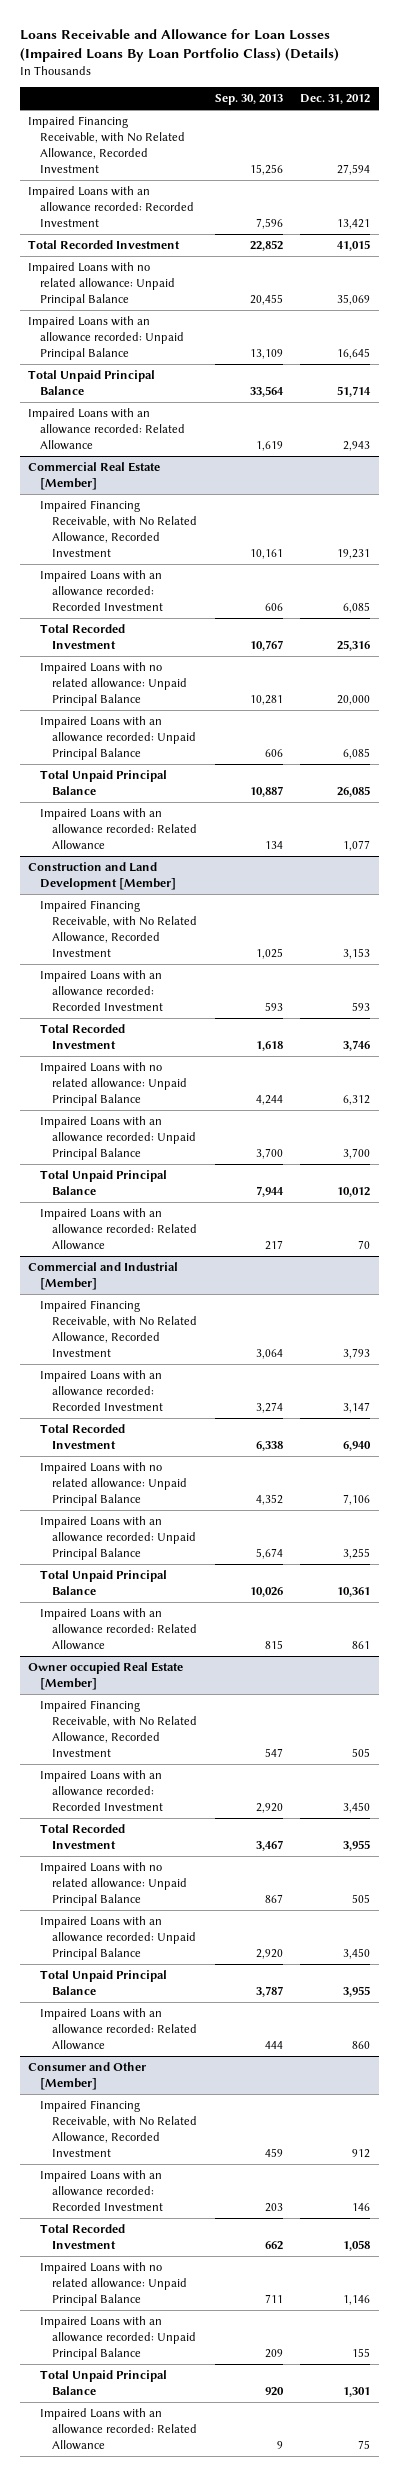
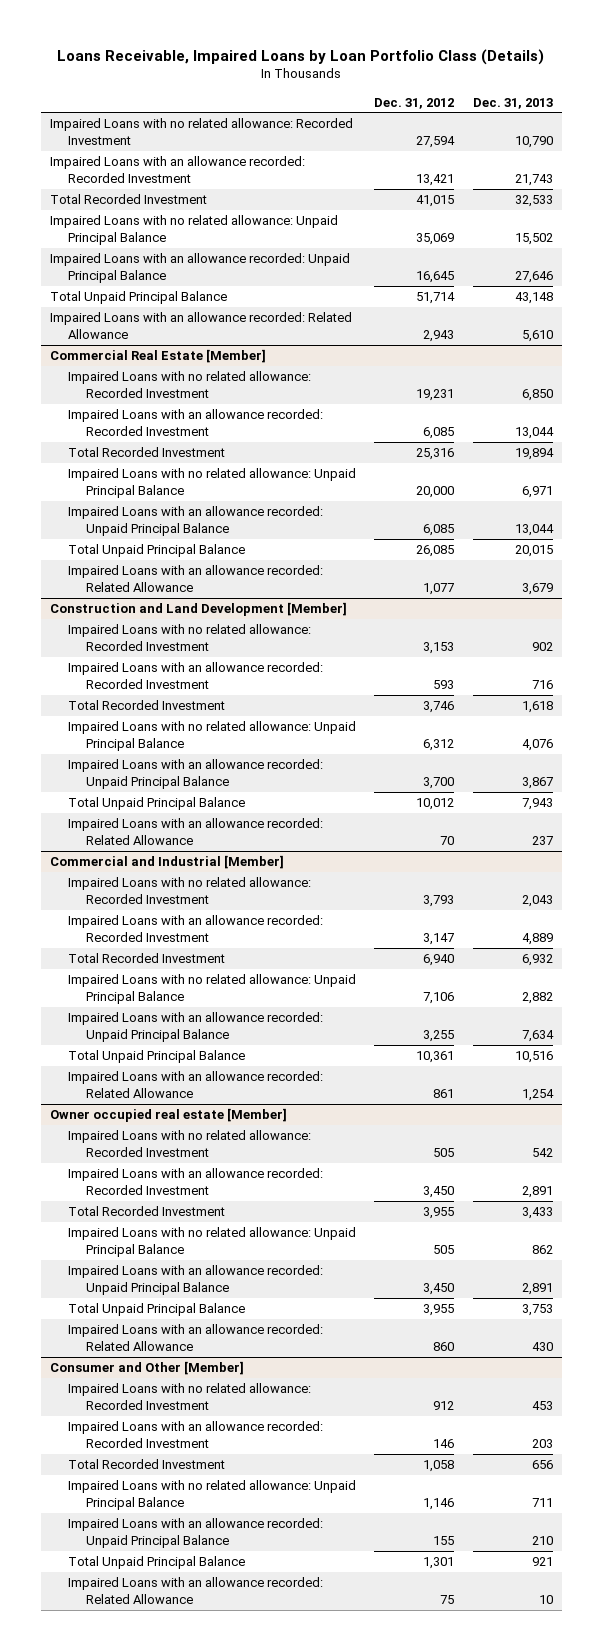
[19,28,339,62] Loans Receivable and Allowance for Loan Losses (Impaired Loans By Loan Portfolio Class) (Details) -> [57,48,545,65] Loans Receivable, Impaired Loans by Loan Portfolio Class (Details)
[214,94,283,106] Sep. 30, 2013 -> none
none -> [472,97,553,109] Dec. 31, 2013
[28,116,186,173] Impaired Financing Receivable, with No Related Allowance, Recorded Investment -> [49,118,353,145] Impaired Loans with no related allowance: Recorded Investment
[40,500,198,557] Impaired Financing Receivable, with No Related Allowance, Recorded Investment -> [67,371,311,398] Impaired Loans with no related allowance: Recorded Investment
[40,900,198,957] Impaired Financing Receivable, with No Related Allowance, Recorded Investment -> [67,624,311,651] Impaired Loans with no related allowance: Recorded Investment
[40,1300,198,1357] Impaired Financing Receivable, with No Related Allowance, Recorded Investment -> [67,877,311,904] Impaired Loans with no related allowance: Recorded Investment
[28,1662,184,1691] Owner occupied Real Estate [Member] -> [49,1108,287,1123] Owner occupied real estate [Member]
[40,1700,198,1757] Impaired Financing Receivable, with No Related Allowance, Recorded Investment -> [67,1130,311,1157] Impaired Loans with no related allowance: Recorded Investment
[40,2100,198,2157] Impaired Financing Receivable, with No Related Allowance, Recorded Investment -> [67,1383,311,1410] Impaired Loans with no related allowance: Recorded Investment

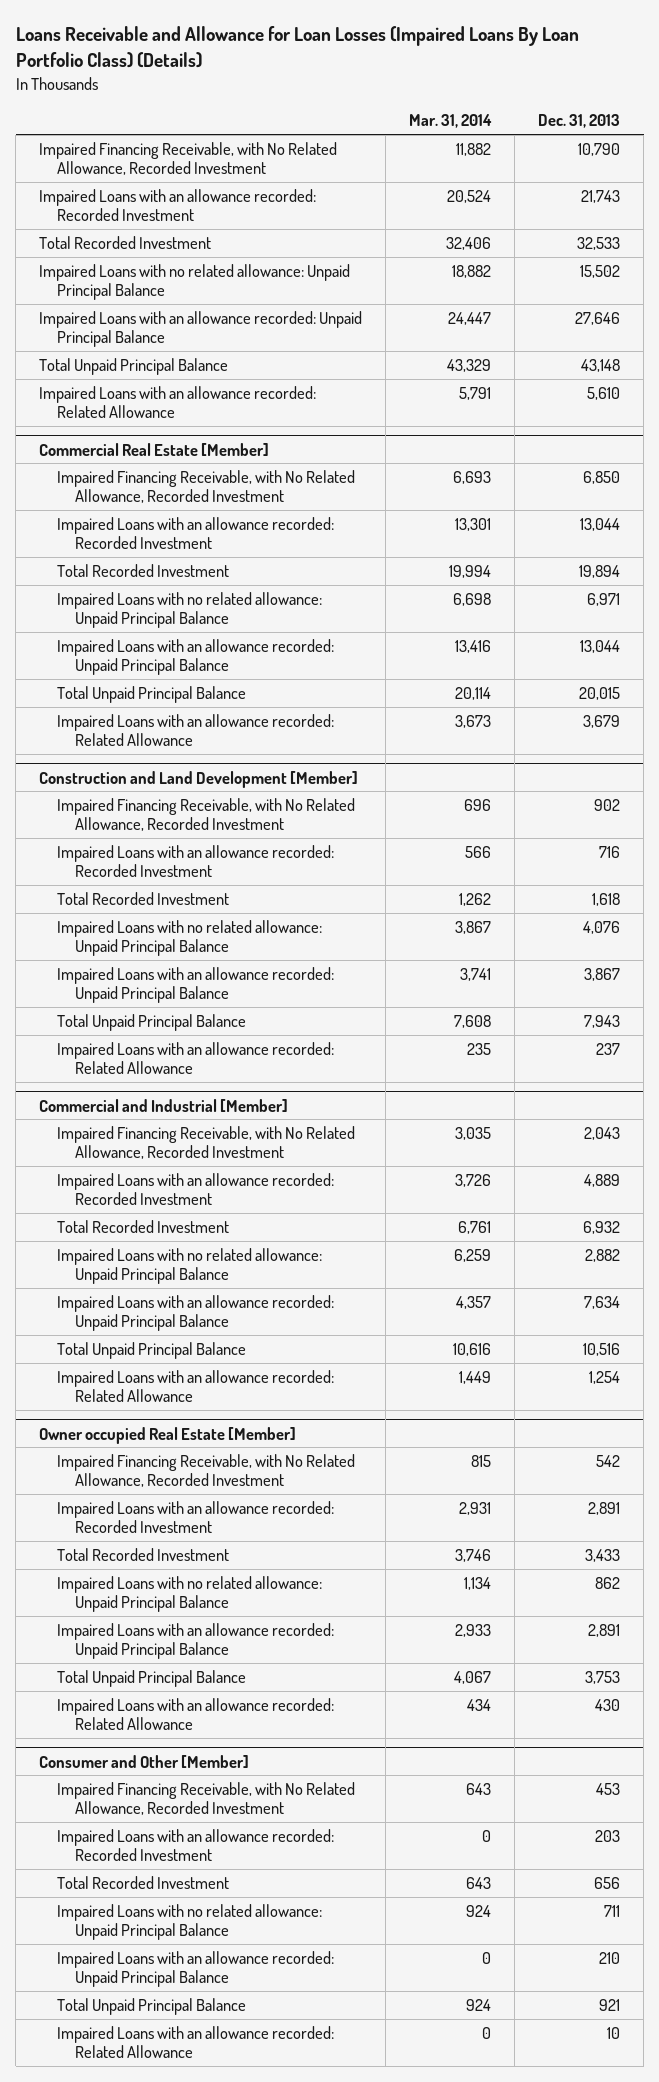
[57,48,545,65] Loans Receivable, Impaired Loans by Loan Portfolio Class (Details) -> [15,26,579,69] Loans Receivable and Allowance for Loan Losses (Impaired Loans By Loan Portfolio Class) (Details)
[374,97,455,109] Dec. 31, 2012 -> none
none -> [409,114,493,129] Mar. 31, 2014
[49,118,353,145] Impaired Loans with no related allowance: Recorded Investment -> [39,141,338,176] Impaired Financing Receivable, with No Related Allowance, Recorded Investment
[67,371,311,398] Impaired Loans with no related allowance: Recorded Investment -> [56,469,355,504] Impaired Financing Receivable, with No Related Allowance, Recorded Investment
[67,624,311,651] Impaired Loans with no related allowance: Recorded Investment -> [56,797,355,832] Impaired Financing Receivable, with No Related Allowance, Recorded Investment
[67,877,311,904] Impaired Loans with no related allowance: Recorded Investment -> [56,1125,355,1160] Impaired Financing Receivable, with No Related Allowance, Recorded Investment
[49,1108,287,1123] Owner occupied real estate [Member] -> [39,1426,297,1444] Owner occupied Real Estate [Member]
[67,1130,311,1157] Impaired Loans with no related allowance: Recorded Investment -> [56,1453,355,1488] Impaired Financing Receivable, with No Related Allowance, Recorded Investment
[67,1383,311,1410] Impaired Loans with no related allowance: Recorded Investment -> [56,1781,355,1816] Impaired Financing Receivable, with No Related Allowance, Recorded Investment

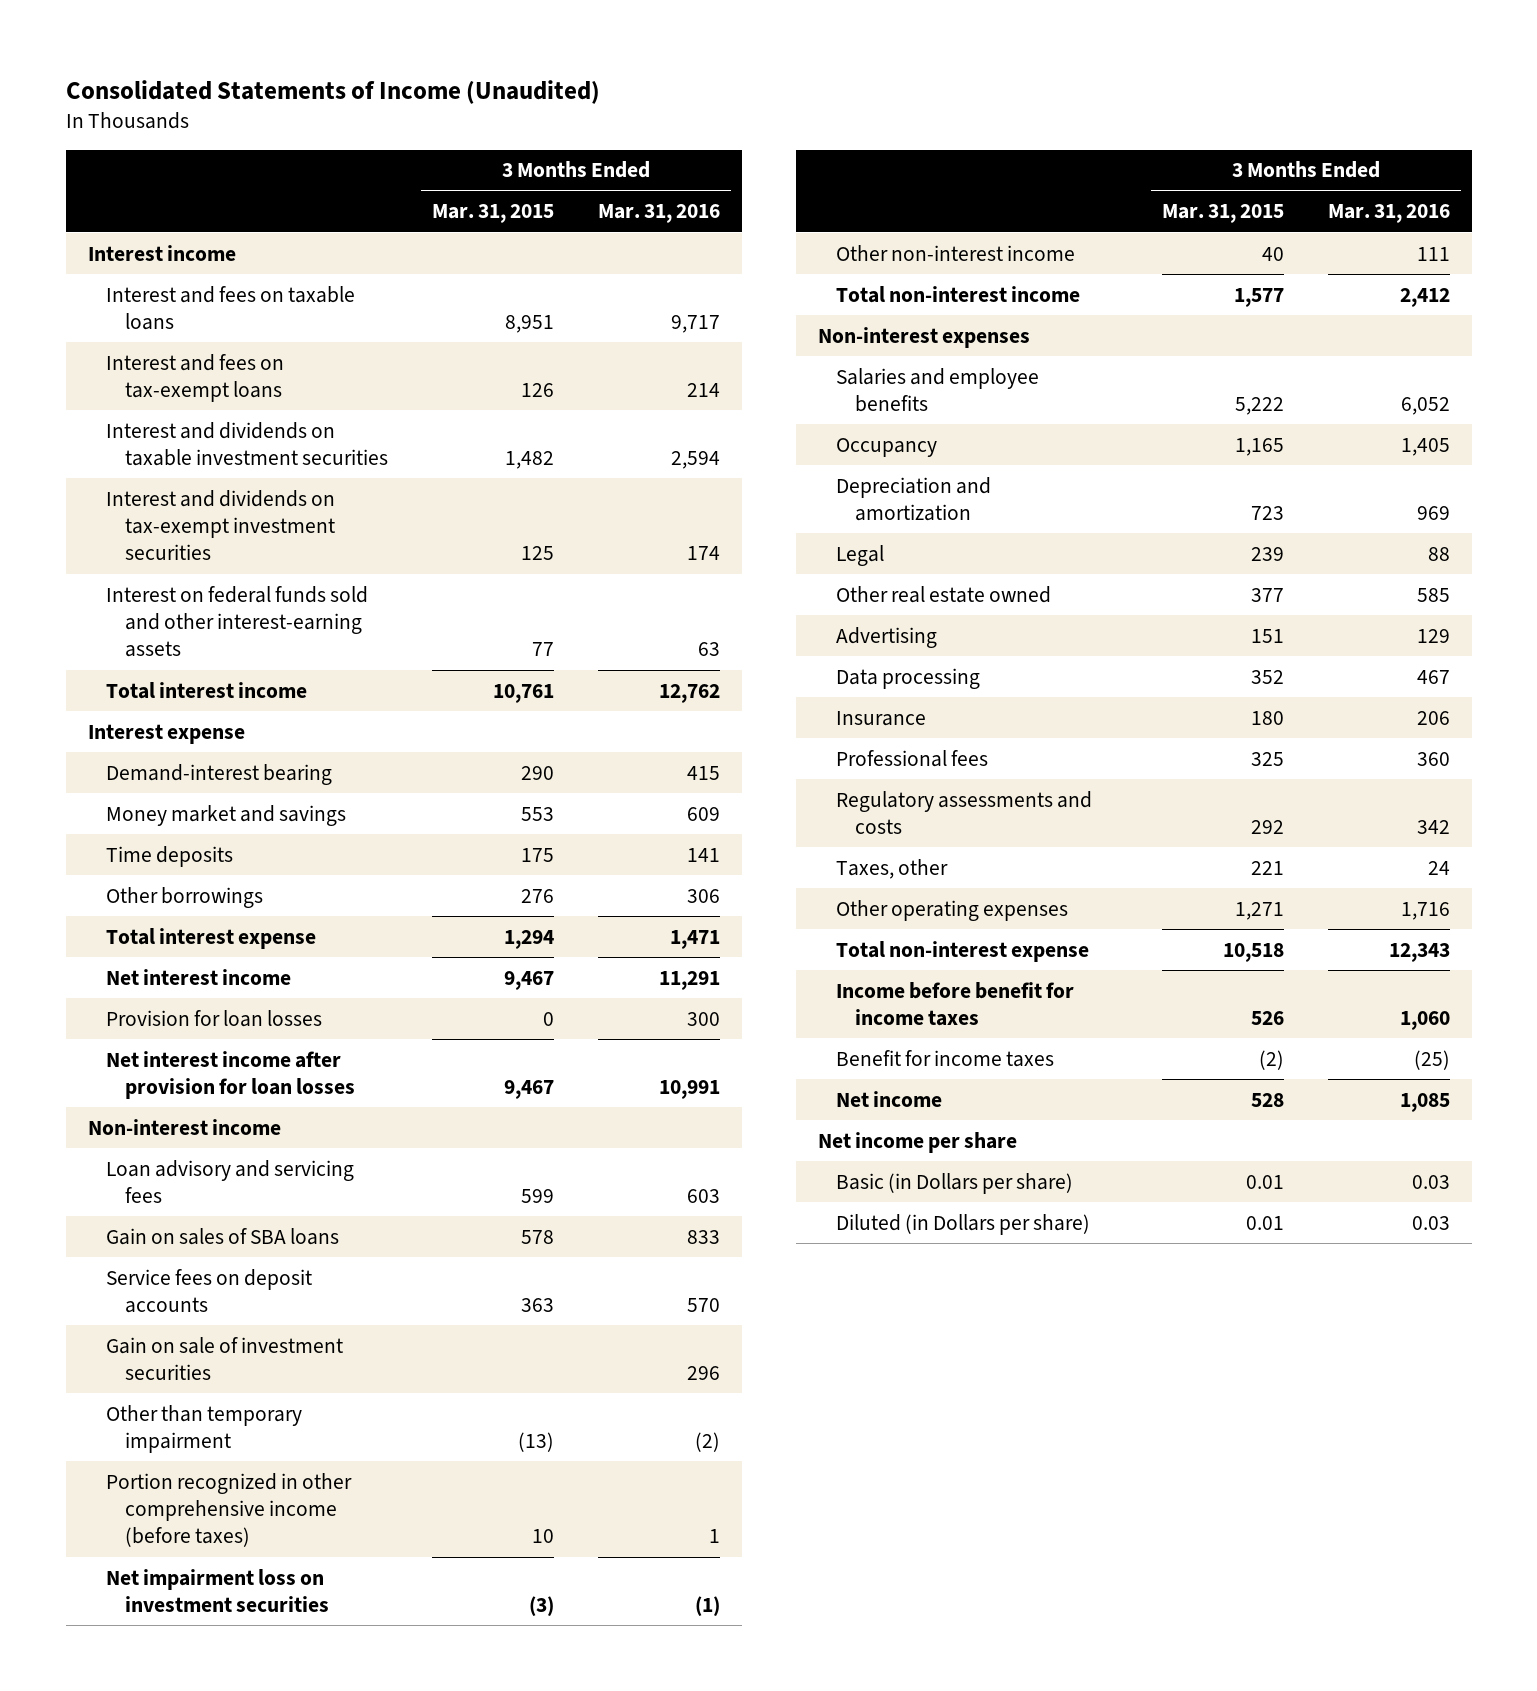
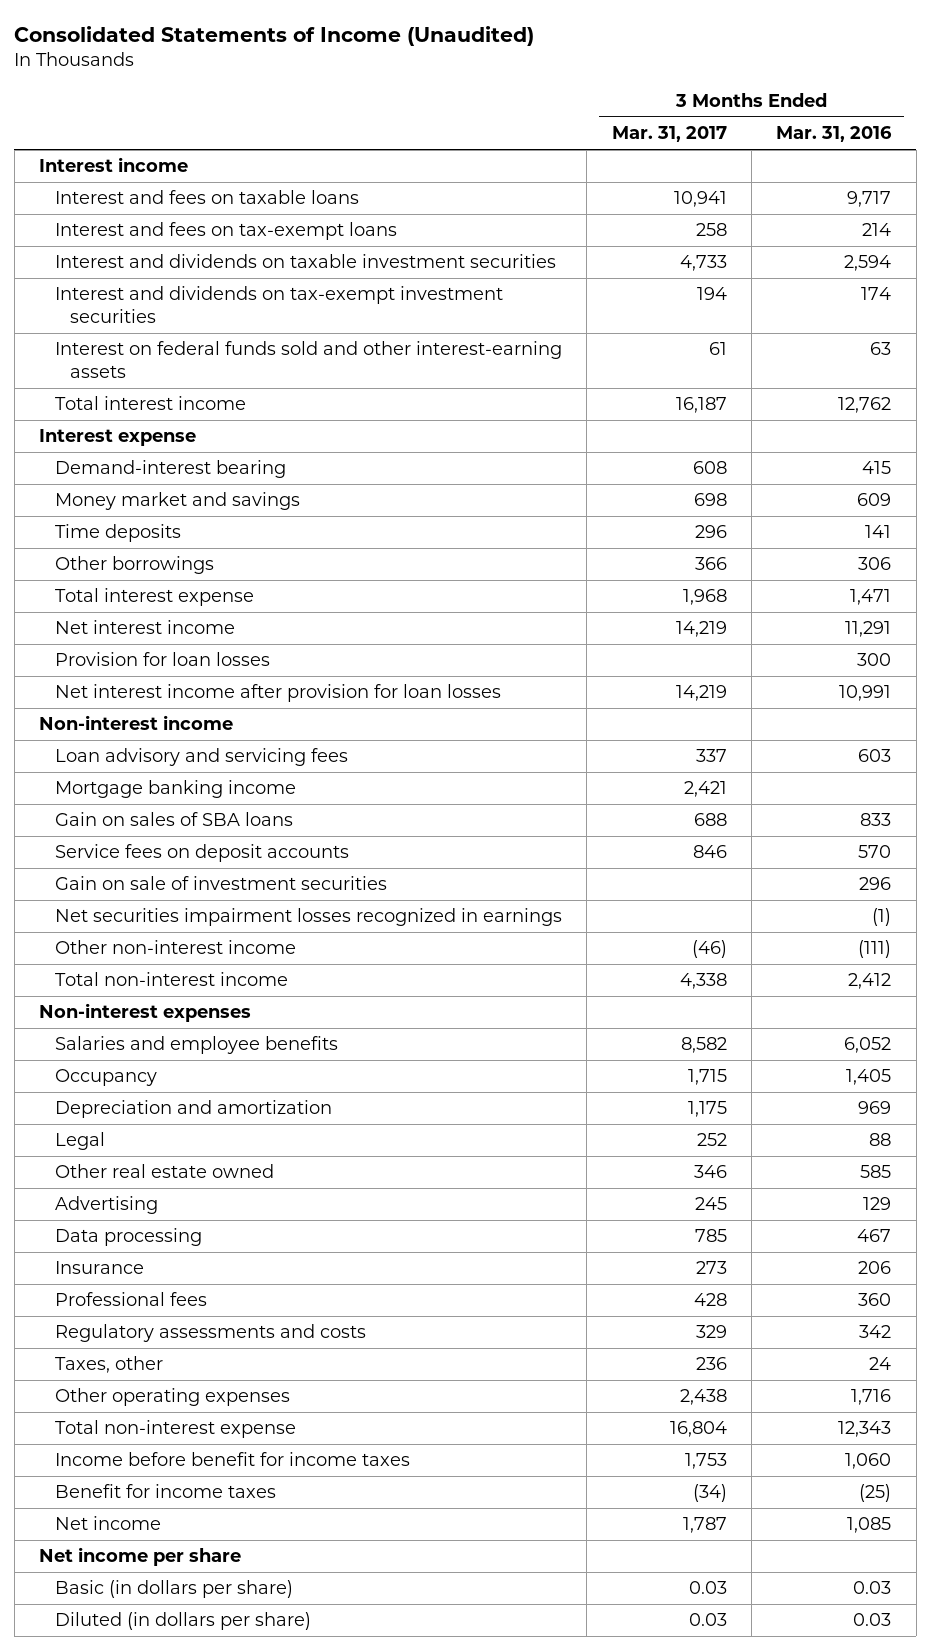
[431,204,554,224] Mar. 31, 2015 -> none
none -> [611,126,727,143] Mar. 31, 2017
none -> [54,780,296,799] Mortgage banking income
[106,1404,303,1453] Other than temporary impairment -> none
[106,1472,353,1548] Portion recognized in other comprehensive income (before taxes) -> none
[106,1568,329,1612] Net impairment loss on investment securities -> [54,908,562,927] Net securities impairment losses recognized in earnings
[1416,246,1450,261] 111 -> [858,940,892,959] (111)
[836,1172,1074,1194] Basic (in Dollars per share) -> [54,1580,293,1599] Basic (in dollars per share)
[836,1213,1091,1235] Diluted (in Dollars per share) -> [54,1612,311,1631] Diluted (in dollars per share)

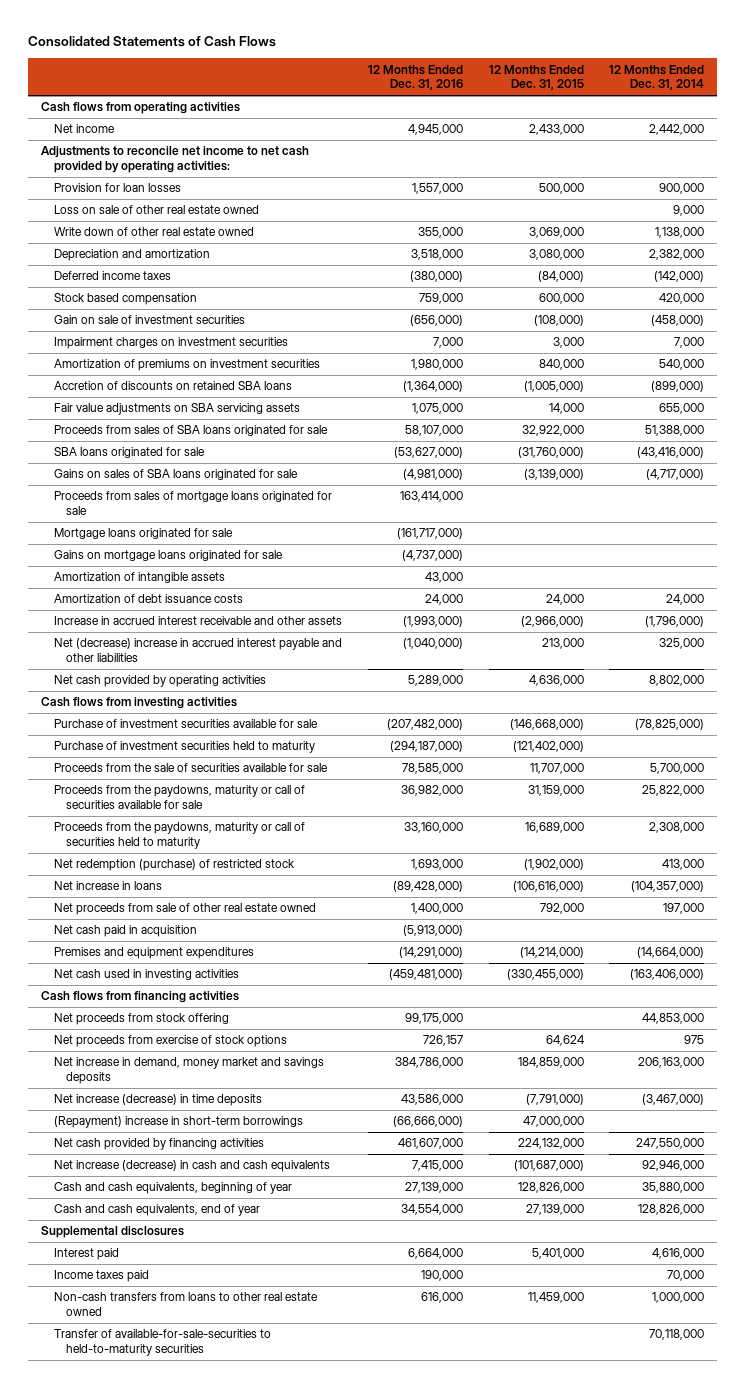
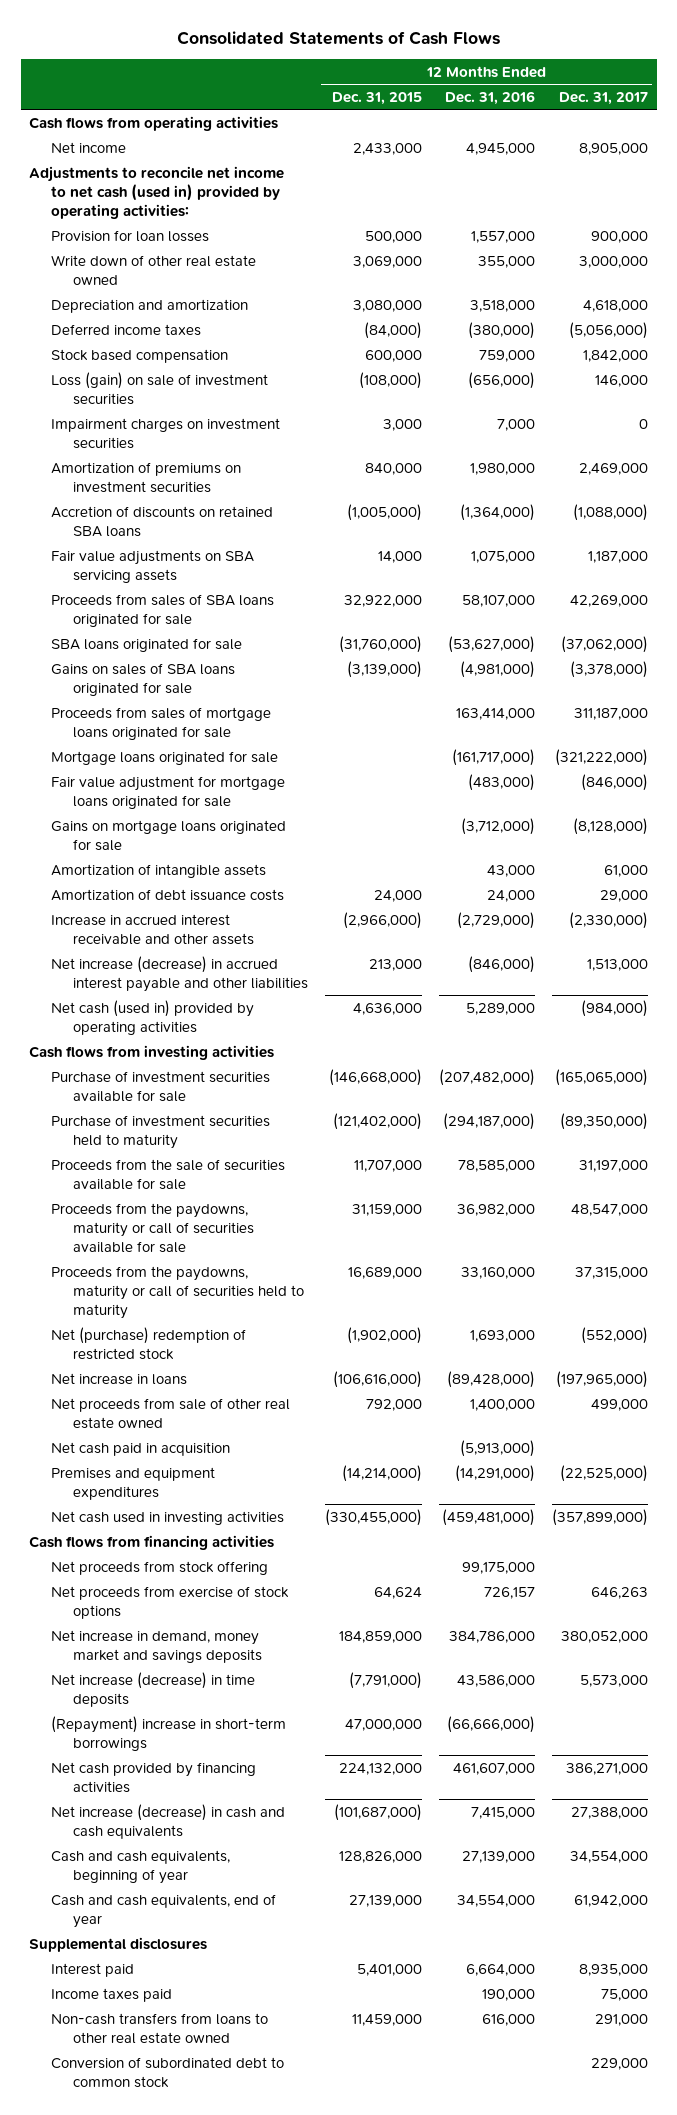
[609,64,705,91] 12 Months Ended Dec. 31, 2014 -> none
none -> [559,91,649,105] Dec. 31, 2017
[41,146,310,174] Adjustments to reconcile net income to net cash provided by operating activities: -> [29,165,285,219] Adjustments to reconcile net income to net cash (used in) provided by operating activities:
[53,205,259,215] Loss on sale of other real estate owned -> none
[53,315,245,325] Gain on sale of investment securities -> [51,371,269,405] Loss (gain) on sale of investment securities
none -> [51,775,286,809] Fair value adjustment for mortgage loans originated for sale
[401,550,463,562] (4,737,000) -> [461,817,536,835] (3,712,000)
[402,616,463,628] (1,993,000) -> [457,911,536,929] (2,729,000)
[53,638,342,663] Net (decrease) increase in accrued interest payable and other liabilities -> [51,955,309,992] Net increase (decrease) in accrued interest payable and other liabilities
[402,638,463,650] (1,040,000) -> [468,955,536,973] (846,000)
[53,675,266,688] Net cash provided by operating activities -> [51,999,255,1035] Net cash (used in) provided by operating activities
[53,859,295,872] Net redemption (purchase) of restricted stock -> [51,1326,247,1360] Net (purchase) redemption of restricted stock
[53,1329,271,1357] Transfer of available-for-sale-securities to held-to-maturity securities -> none
none -> [51,2056,285,2088] Conversion of subordinated debt to common stock

